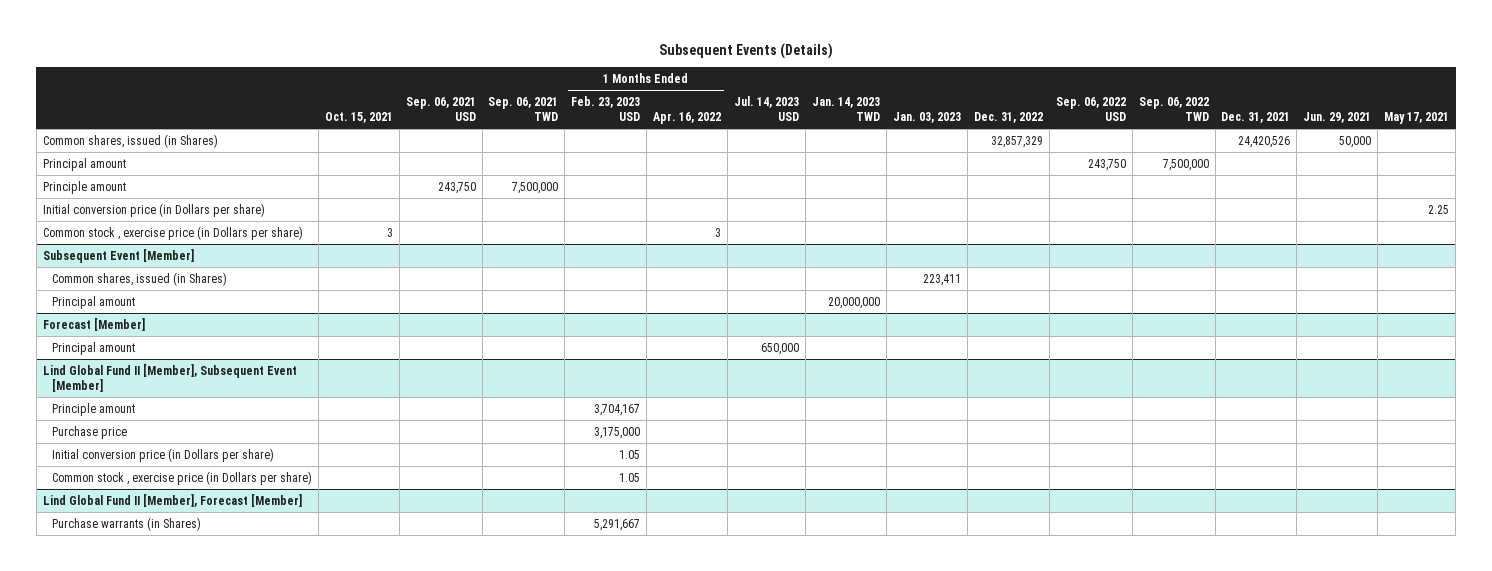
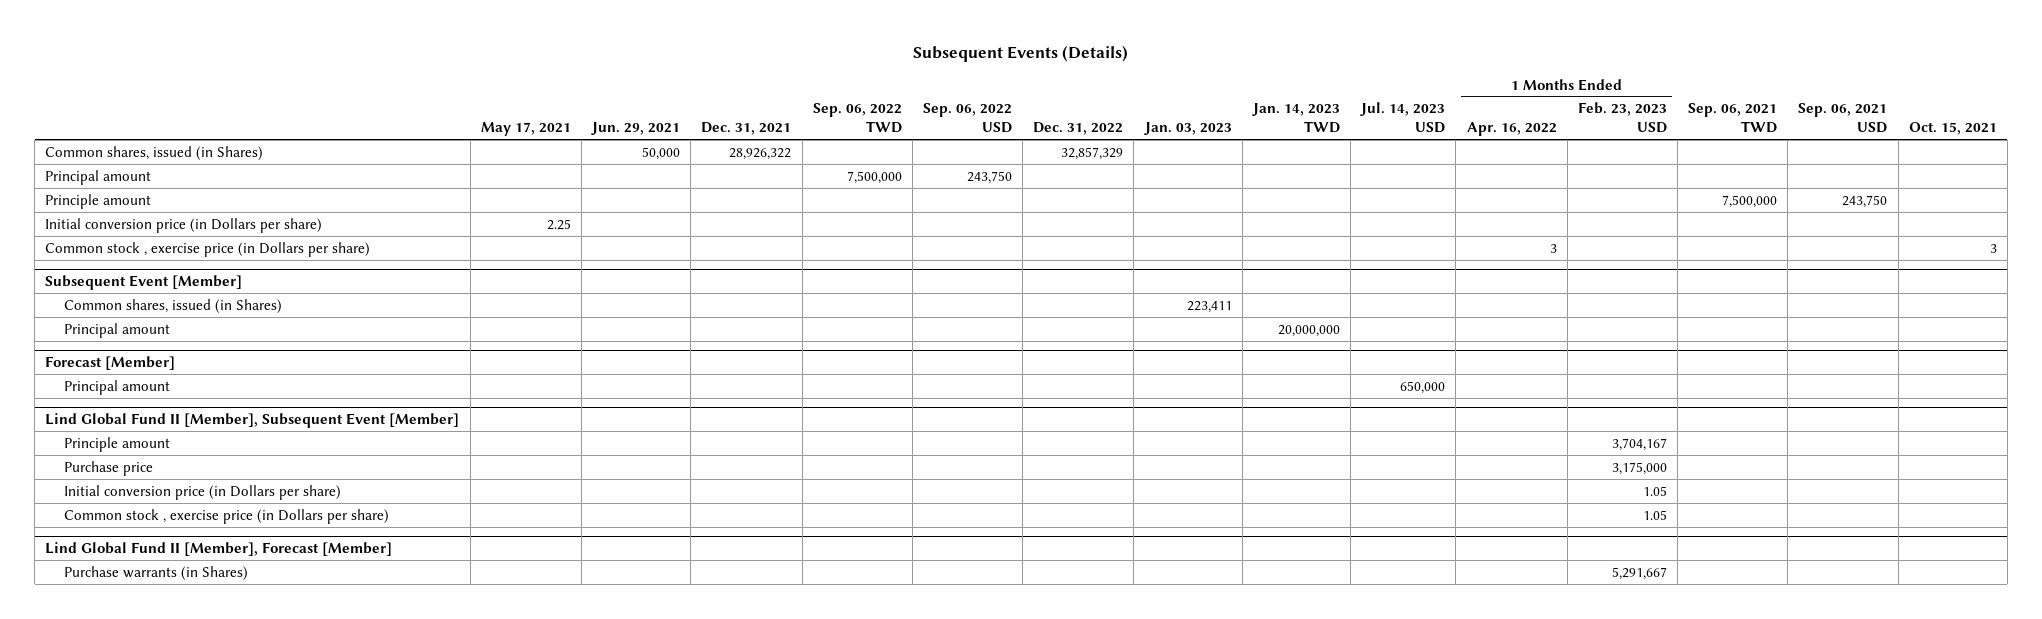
[1238,135,1291,148] 24,420,526 -> [729,147,792,160] 28,926,322

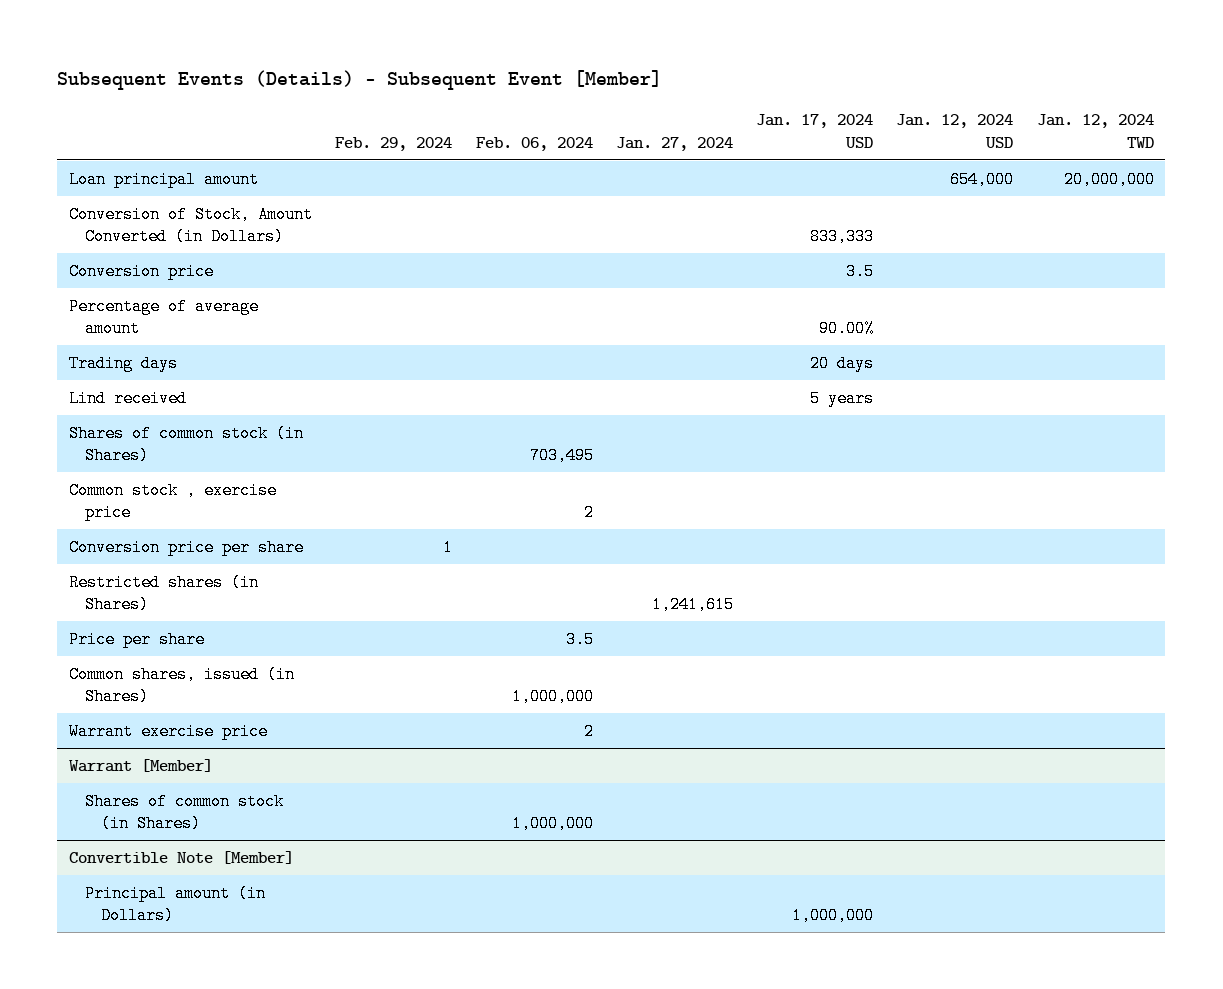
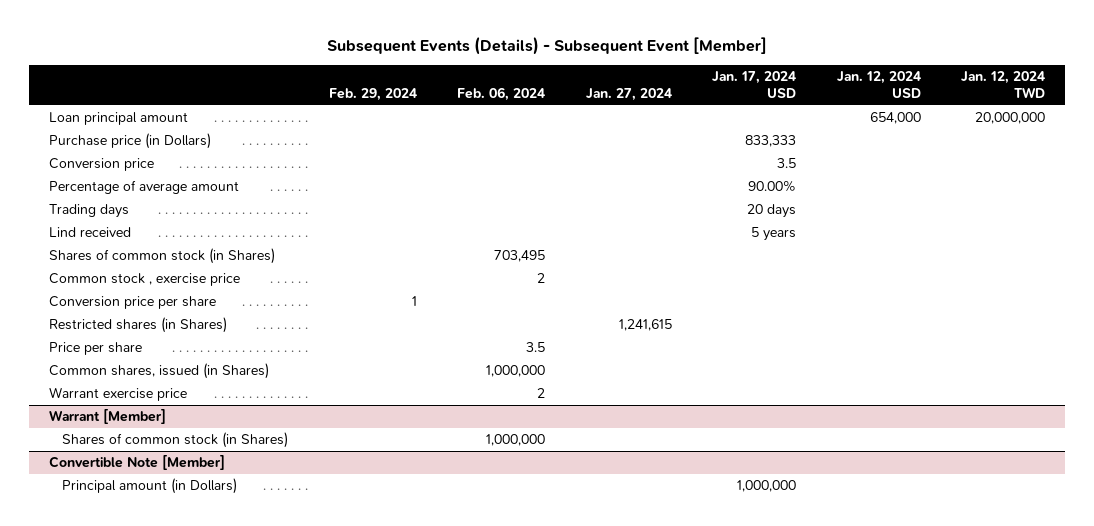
[68,205,313,246] Conversion of Stock, Amount Converted (in Dollars) -> [49,133,212,150] Purchase price (in Dollars)

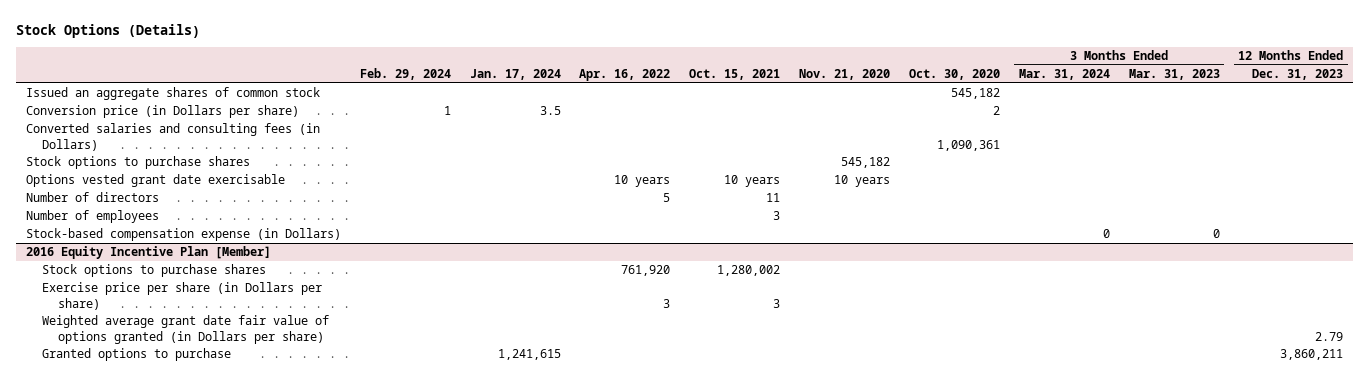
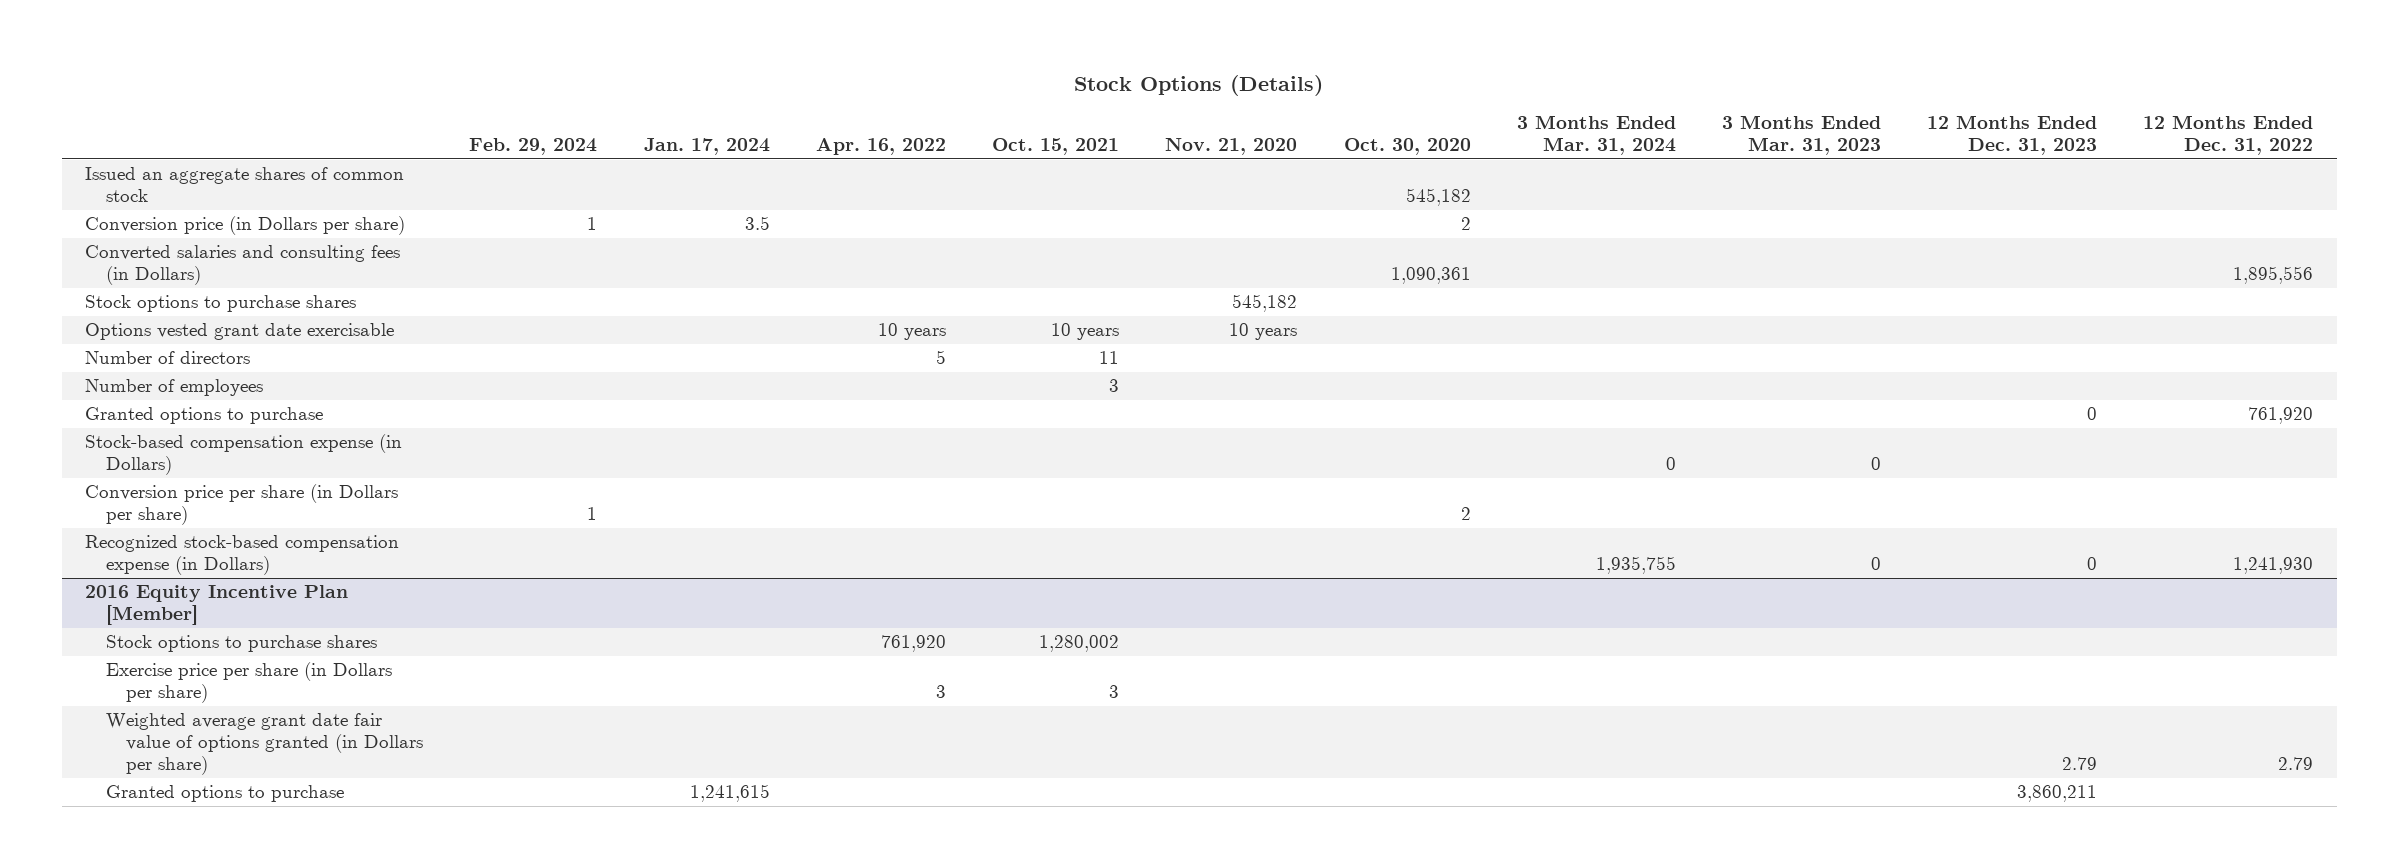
none -> [2143,115,2314,156] 12 Months Ended Dec. 31, 2022
none -> [85,407,324,425] Granted options to purchase
none -> [85,484,399,526] Conversion price per share (in Dollars per share)
none -> [85,535,400,576] Recognized stock-based compensation expense (in Dollars)

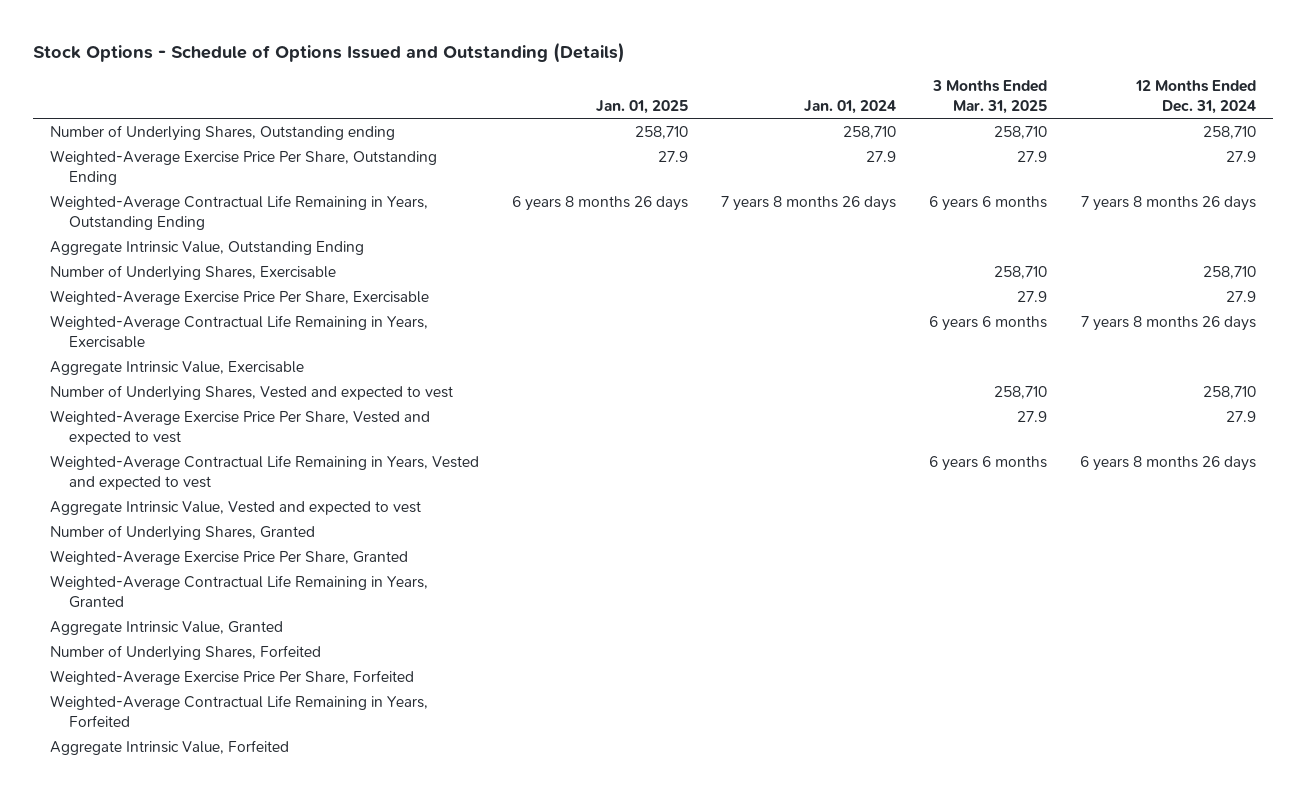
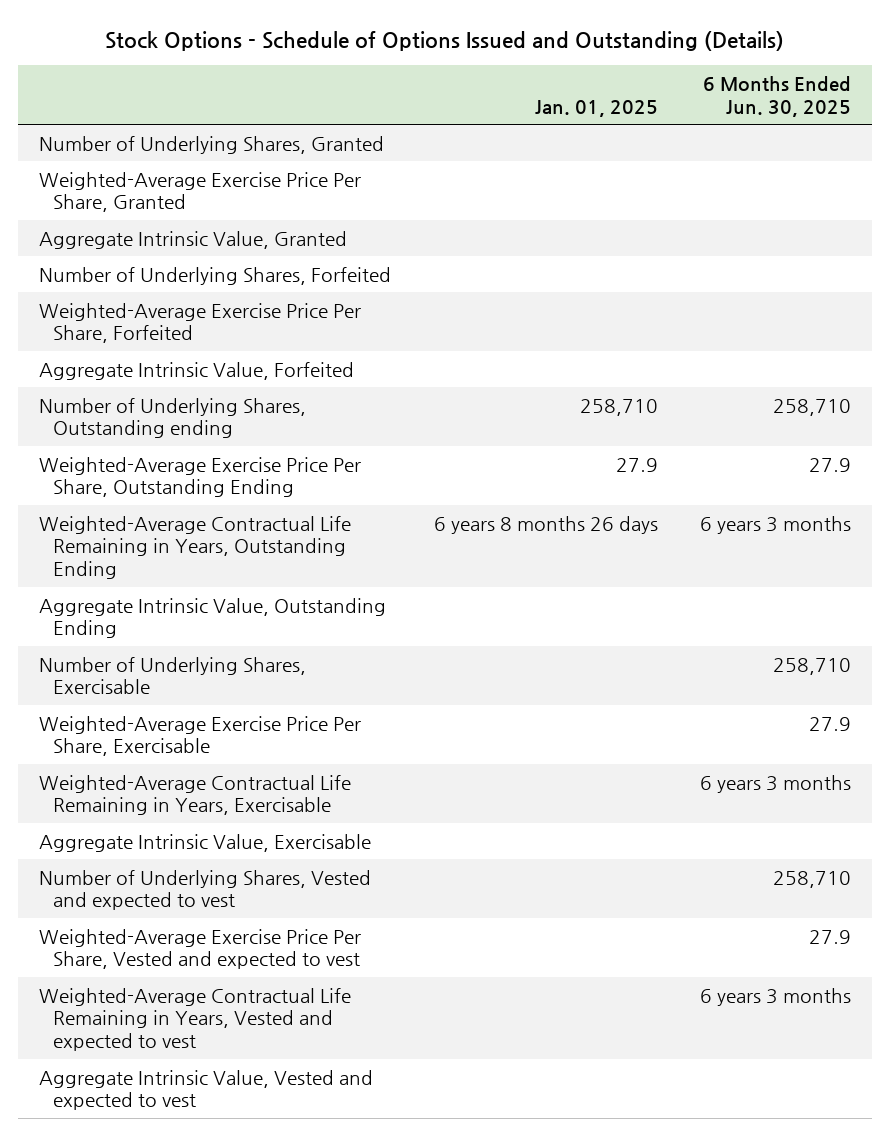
[804,100,897,115] Jan. 01, 2024 -> none
[932,80,1048,115] 3 Months Ended Mar. 31, 2025 -> none
[1135,80,1257,115] 12 Months Ended Dec. 31, 2024 -> none
none -> [702,75,851,117] 6 Months Ended Jun. 30, 2025
[49,524,315,541] Number of Underlying Shares, Granted -> [39,135,385,154] Number of Underlying Shares, Granted
[49,549,408,565] Weighted-Average Exercise Price Per Share, Granted -> [39,171,362,213] Weighted-Average Exercise Price Per Share, Granted
[49,620,283,635] Aggregate Intrinsic Value, Granted -> [39,230,348,249] Aggregate Intrinsic Value, Granted
[49,644,321,661] Number of Underlying Shares, Forfeited -> [39,266,392,285] Number of Underlying Shares, Forfeited
[49,669,414,685] Weighted-Average Exercise Price Per Share, Forfeited -> [39,302,362,344] Weighted-Average Exercise Price Per Share, Forfeited
[49,739,289,755] Aggregate Intrinsic Value, Forfeited -> [39,361,355,380] Aggregate Intrinsic Value, Forfeited
[49,574,428,608] Weighted-Average Contractual Life Remaining in Years, Granted -> none
[49,694,428,727] Weighted-Average Contractual Life Remaining in Years, Forfeited -> none

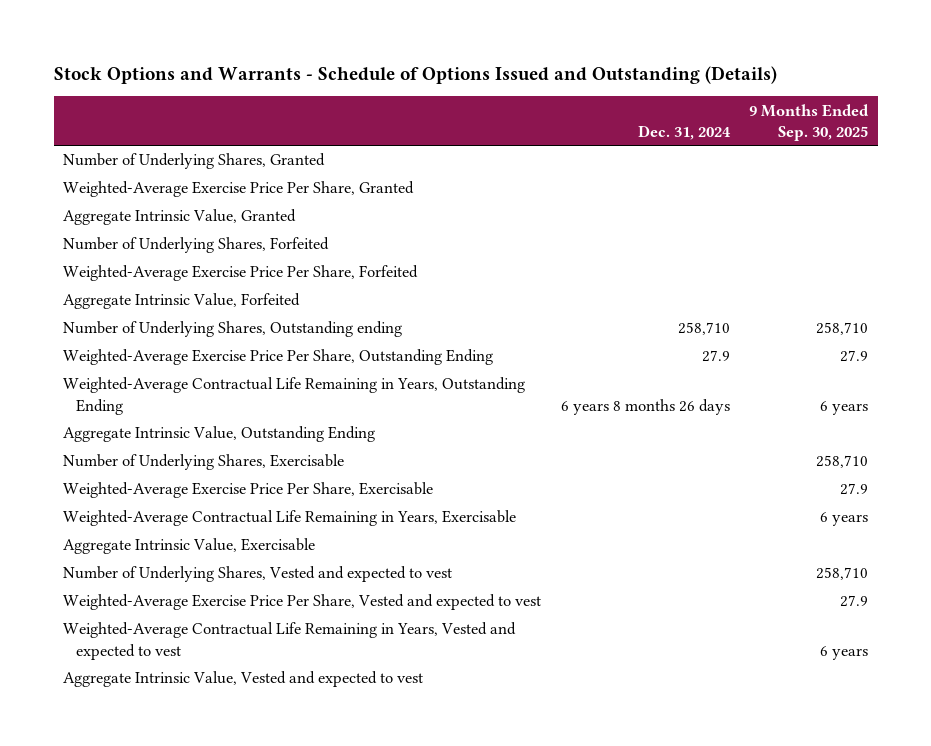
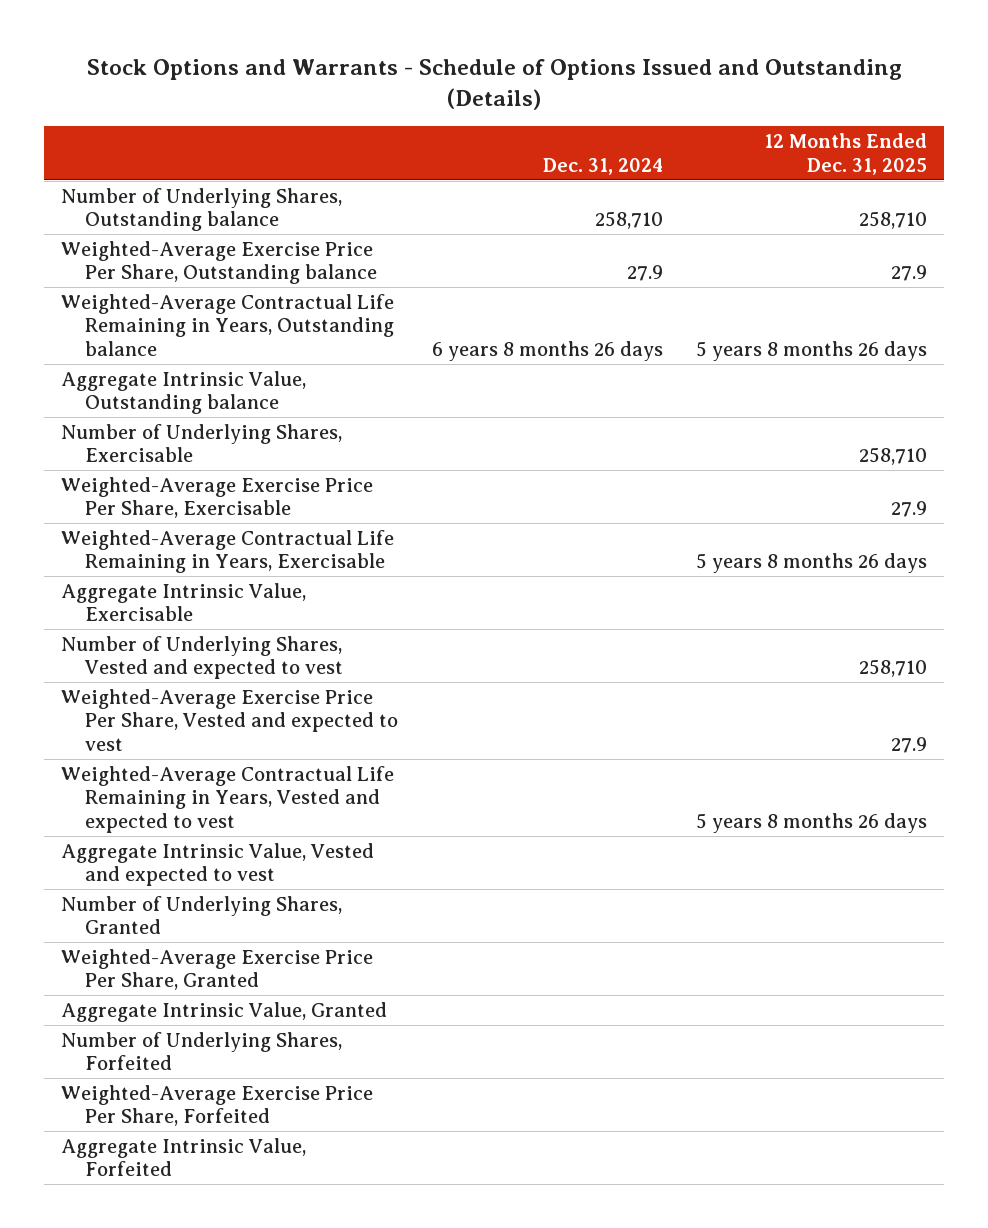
[748,103,869,141] 9 Months Ended Sep. 30, 2025 -> none
none -> [764,133,928,175] 12 Months Ended Dec. 31, 2025
[63,321,403,338] Number of Underlying Shares, Outstanding ending -> [61,187,343,232] Number of Underlying Shares, Outstanding balance
[63,349,494,366] Weighted-Average Exercise Price Per Share, Outstanding Ending -> [61,240,377,285] Weighted-Average Exercise Price Per Share, Outstanding balance
[63,377,526,415] Weighted-Average Contractual Life Remaining in Years, Outstanding Ending -> [61,293,395,356] Weighted-Average Contractual Life Remaining in Years, Outstanding balance
[63,426,376,443] Aggregate Intrinsic Value, Outstanding Ending -> [61,370,307,415] Aggregate Intrinsic Value, Outstanding balance
[63,153,326,170] Number of Underlying Shares, Granted -> [61,895,343,935] Number of Underlying Shares, Granted
[63,181,415,198] Weighted-Average Exercise Price Per Share, Granted -> [61,948,374,991] Weighted-Average Exercise Price Per Share, Granted
[63,209,297,226] Aggregate Intrinsic Value, Granted -> [61,1001,388,1022] Aggregate Intrinsic Value, Granted
[63,237,330,254] Number of Underlying Shares, Forfeited -> [61,1031,343,1071] Number of Underlying Shares, Forfeited
[63,265,419,282] Weighted-Average Exercise Price Per Share, Forfeited -> [61,1084,374,1127] Weighted-Average Exercise Price Per Share, Forfeited
[63,293,301,310] Aggregate Intrinsic Value, Forfeited -> [61,1137,307,1177] Aggregate Intrinsic Value, Forfeited

